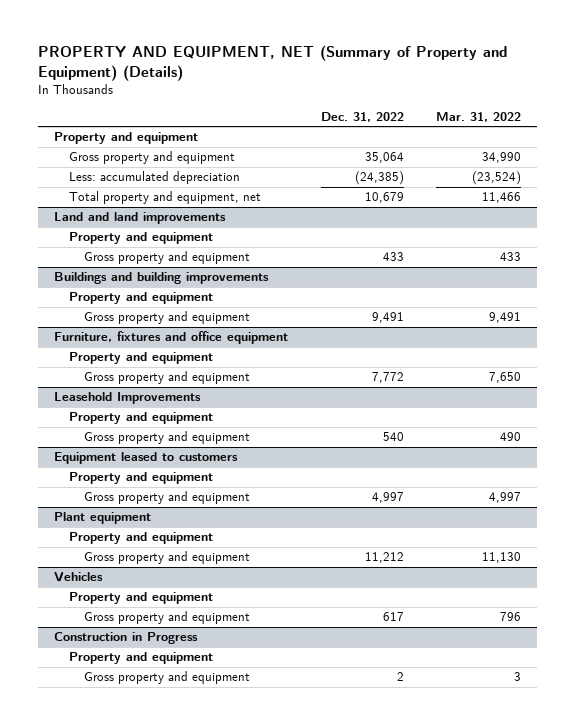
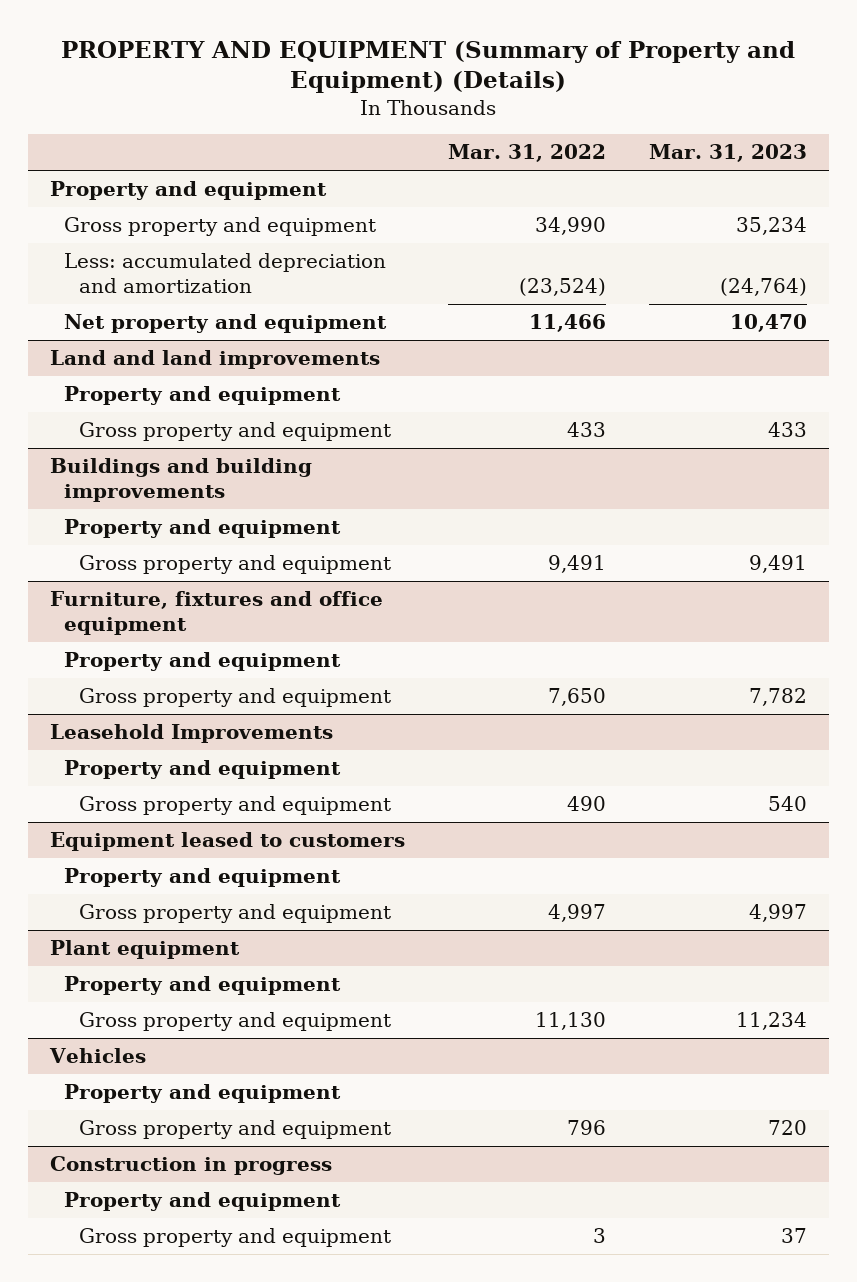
[37,45,507,81] PROPERTY AND EQUIPMENT, NET (Summary of Property and Equipment) (Details) -> [61,41,796,94] PROPERTY AND EQUIPMENT (Summary of Property and Equipment) (Details)
[320,111,404,122] Dec. 31, 2022 -> none
none -> [649,144,808,163] Mar. 31, 2023
[69,171,241,185] Less: accumulated depreciation -> [64,253,387,293] Less: accumulated depreciation and amortization
[69,191,262,205] Total property and equipment, net -> [64,314,388,334] Net property and equipment
[54,632,199,645] Construction in Progress -> [49,1156,332,1176] Construction in progress

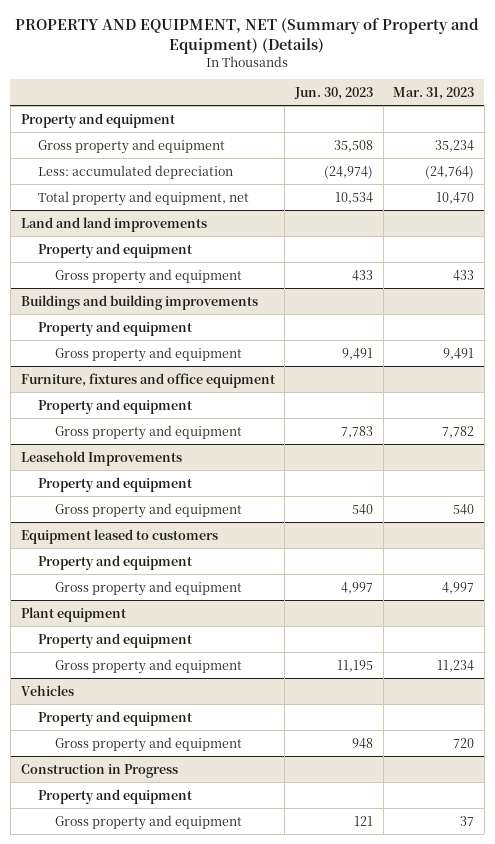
[61,41,796,94] PROPERTY AND EQUIPMENT (Summary of Property and Equipment) (Details) -> [15,18,480,54] PROPERTY AND EQUIPMENT, NET (Summary of Property and Equipment) (Details)
[447,144,606,163] Mar. 31, 2022 -> none
none -> [293,87,373,101] Jun. 30, 2023
[64,253,387,293] Less: accumulated depreciation and amortization -> [38,164,234,179] Less: accumulated depreciation
[64,314,388,334] Net property and equipment -> [38,190,250,206] Total property and equipment, net
[49,1156,332,1176] Construction in progress -> [20,763,178,778] Construction in Progress

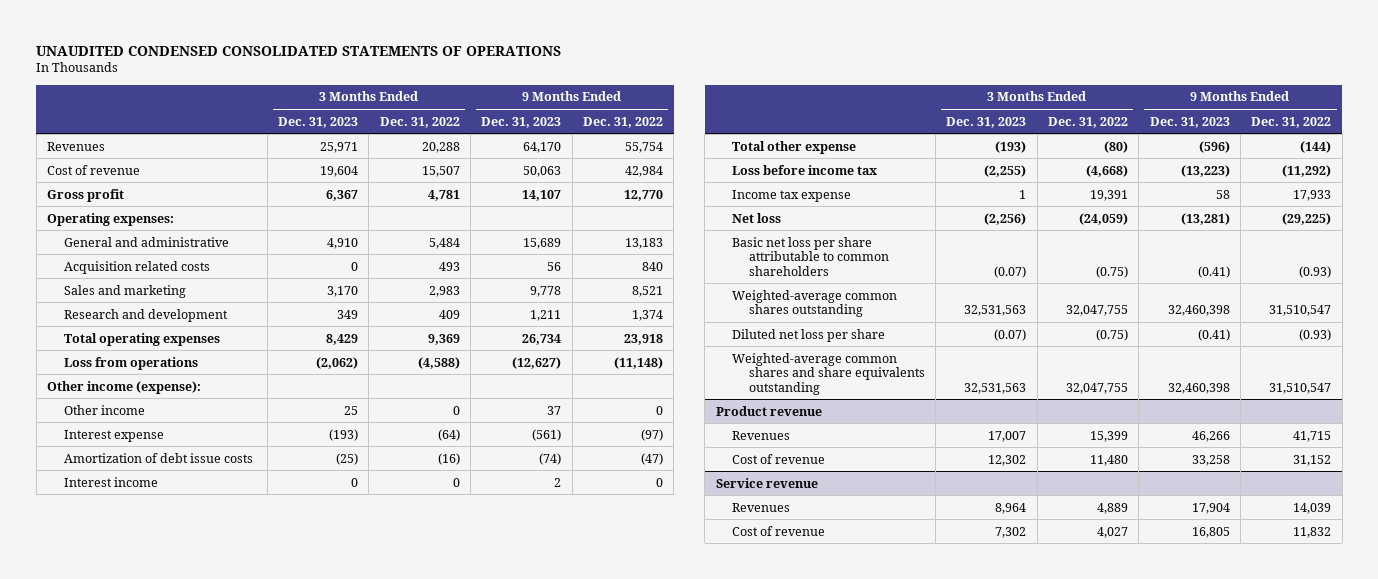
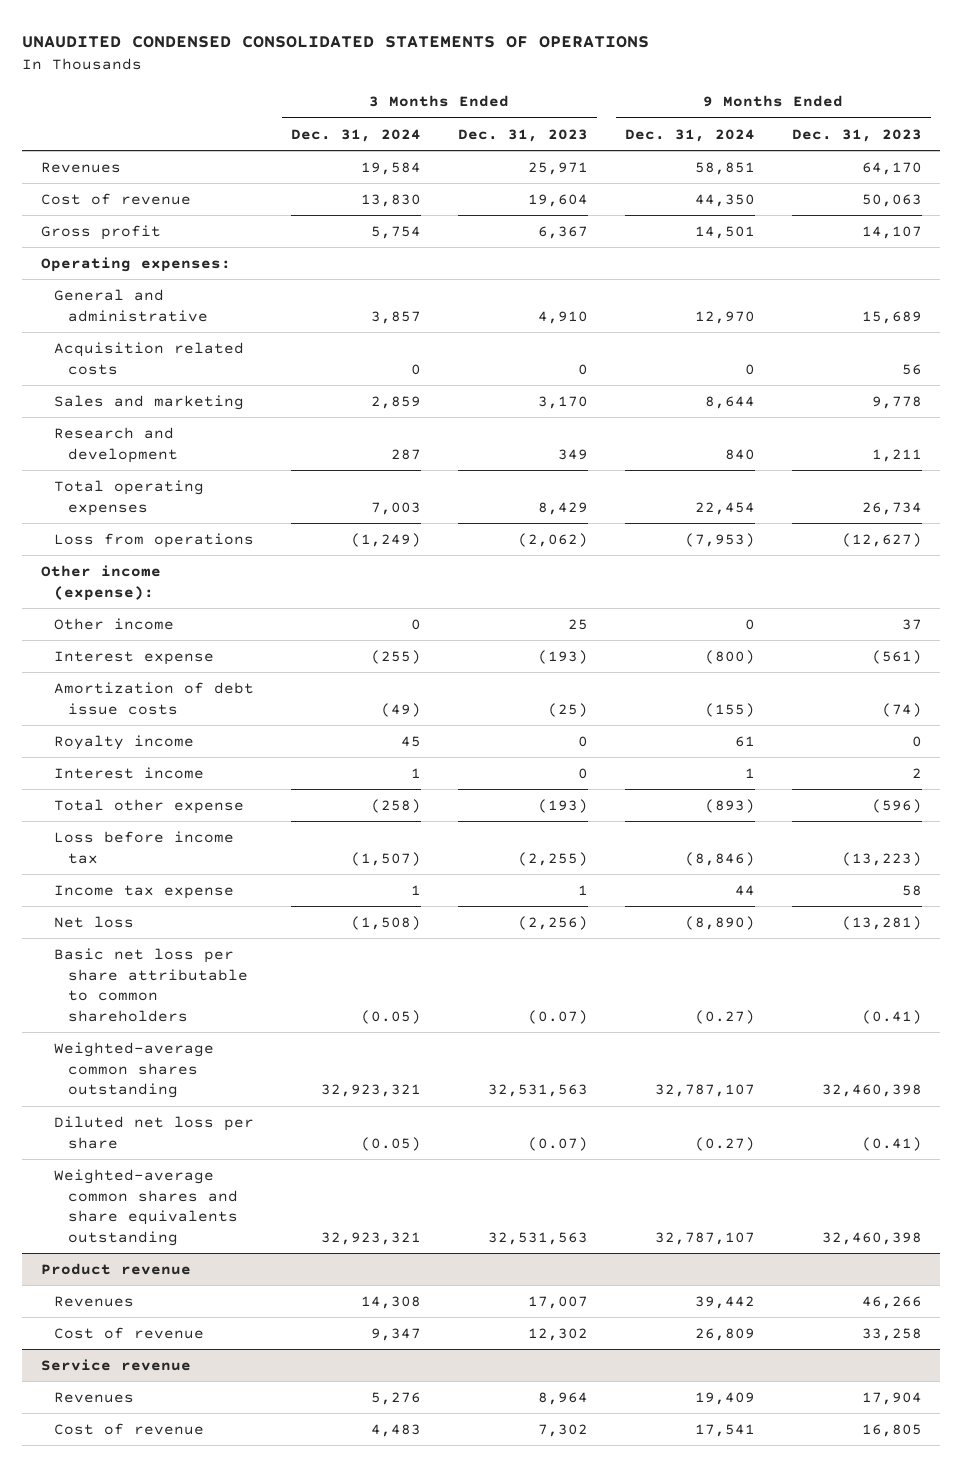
[379,116,460,128] Dec. 31, 2022 -> none
[582,116,663,128] Dec. 31, 2022 -> none
none -> [291,128,422,142] Dec. 31, 2024
none -> [624,128,755,142] Dec. 31, 2024
none -> [54,734,195,750] Royalty income

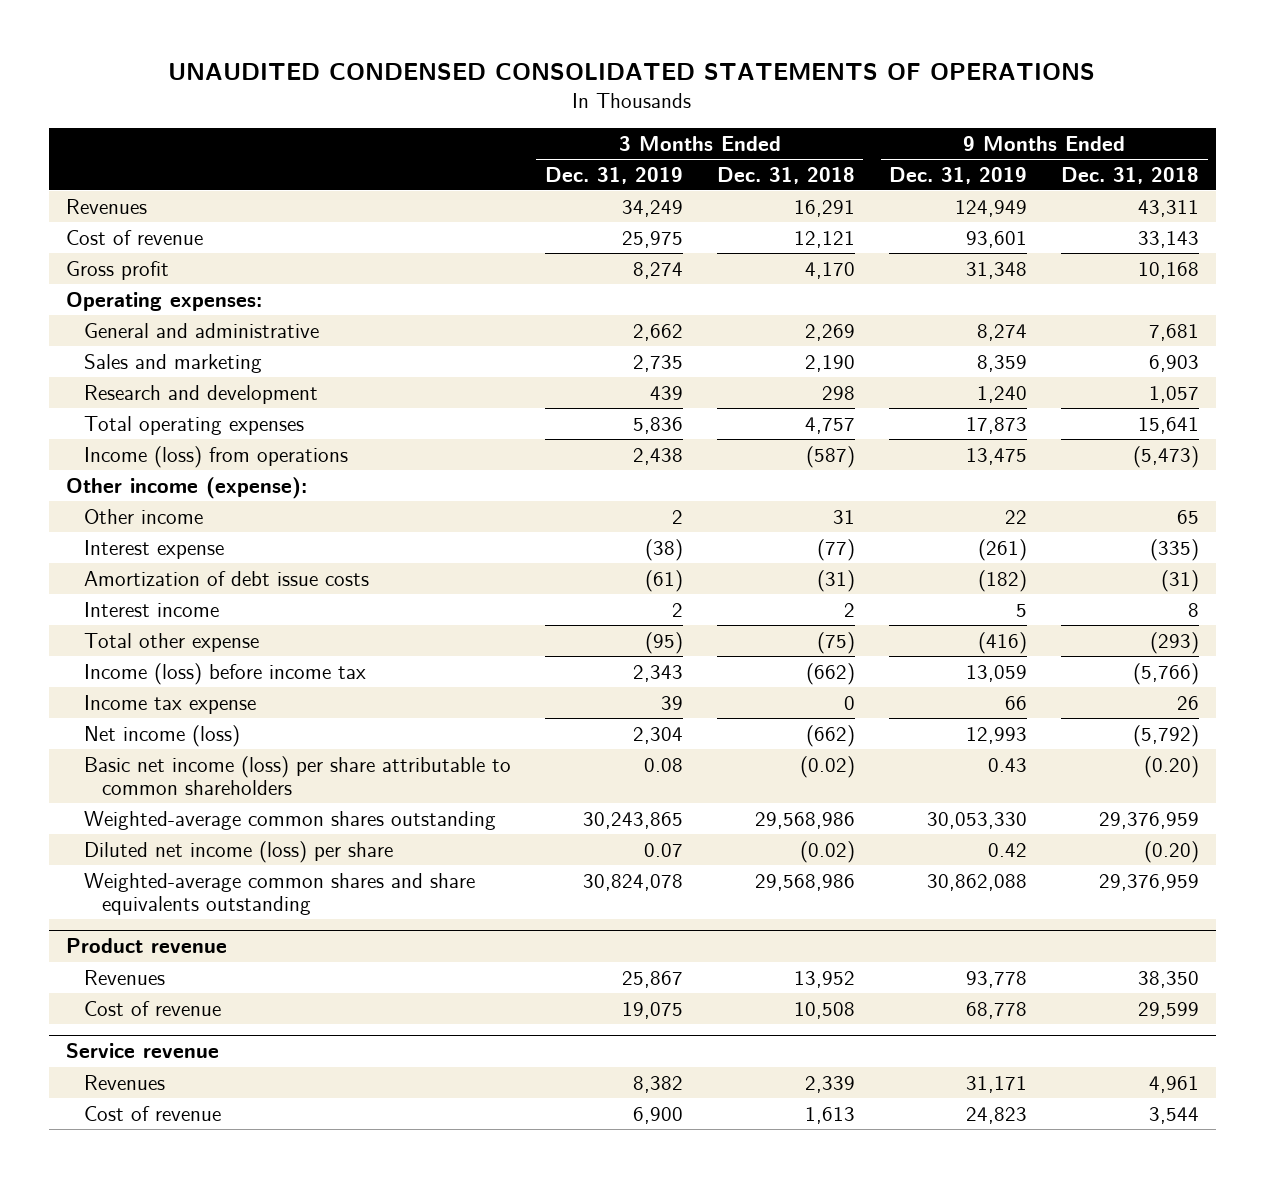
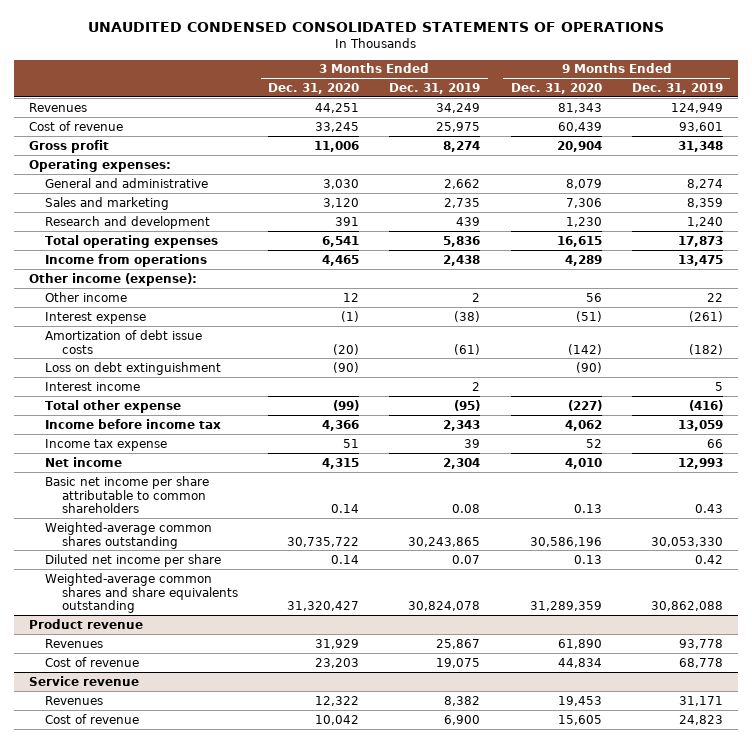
[716,166,855,184] Dec. 31, 2018 -> none
[1061,166,1200,184] Dec. 31, 2018 -> none
none -> [268,82,360,94] Dec. 31, 2020
none -> [510,82,602,94] Dec. 31, 2020
[83,445,348,468] Income (loss) from operations -> [45,253,208,267] Income from operations
none -> [45,361,222,375] Loss on debt extinguishment
[83,662,366,685] Income (loss) before income tax -> [45,418,222,429] Income before income tax
[83,724,240,747] Net income (loss) -> [45,456,123,467] Net income
[83,755,511,796] Basic net income (loss) per share attributable to common shareholders -> [45,475,210,514] Basic net income per share attributable to common shareholders
[83,840,393,863] Diluted net income (loss) per share -> [45,553,222,567] Diluted net income per share

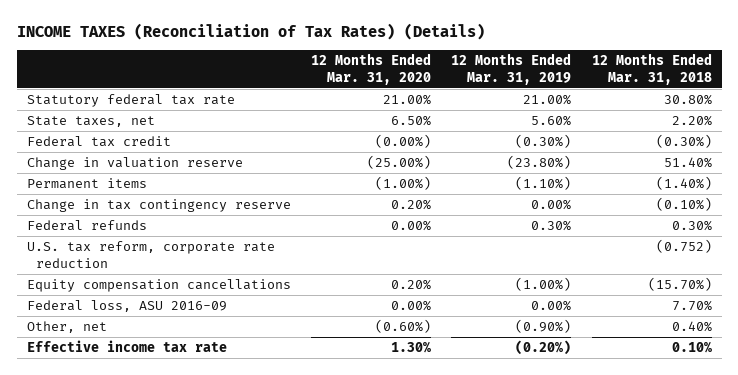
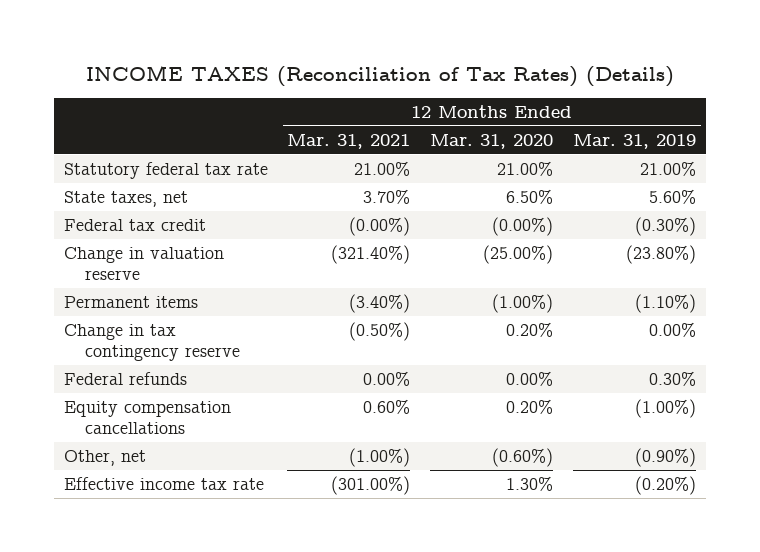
[591,52,712,85] 12 Months Ended Mar. 31, 2018 -> none
none -> [287,133,411,149] Mar. 31, 2021
[26,241,275,269] U.S. tax reform, corporate rate reduction -> none
[26,300,227,313] Federal loss, ASU 2016-09 -> none

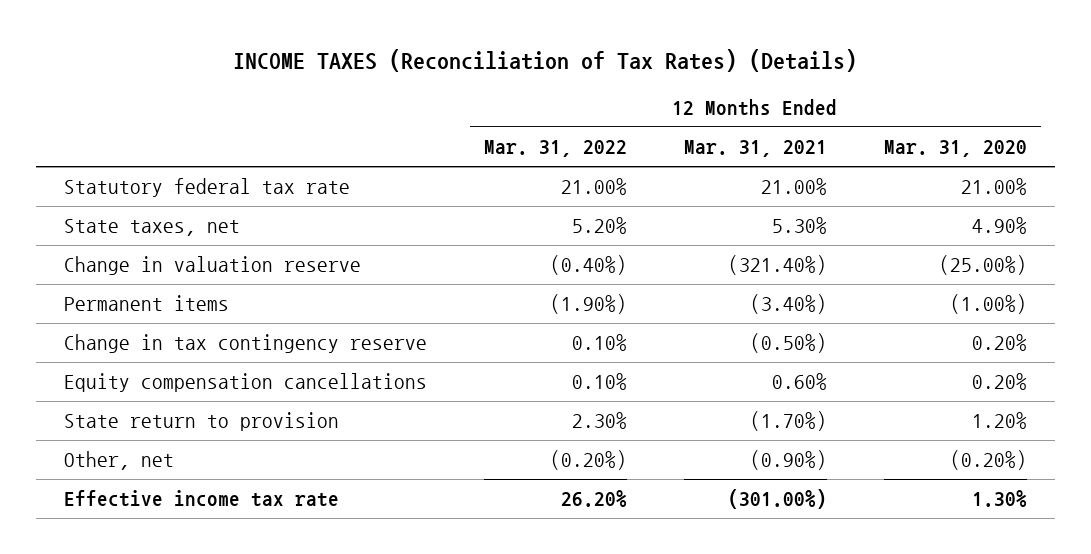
[572,133,696,149] Mar. 31, 2019 -> none
none -> [484,140,628,158] Mar. 31, 2022
[63,218,206,231] Federal tax credit -> none
[363,188,411,204] 3.70% -> [771,217,827,235] 5.30%
[506,188,554,204] 6.50% -> [971,217,1027,235] 4.90%
[63,371,187,385] Federal refunds -> none
none -> [64,412,340,432] State return to provision
[349,447,411,467] (1.00%) -> [749,450,827,471] (0.90%)
[492,447,554,467] (0.60%) -> [949,450,1027,471] (0.20%)

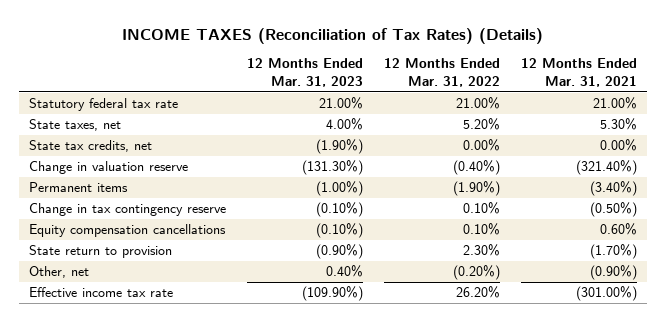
[883,140,1027,158] Mar. 31, 2020 -> none
none -> [246,58,363,88] 12 Months Ended Mar. 31, 2023
none -> [29,140,153,153] State tax credits, net

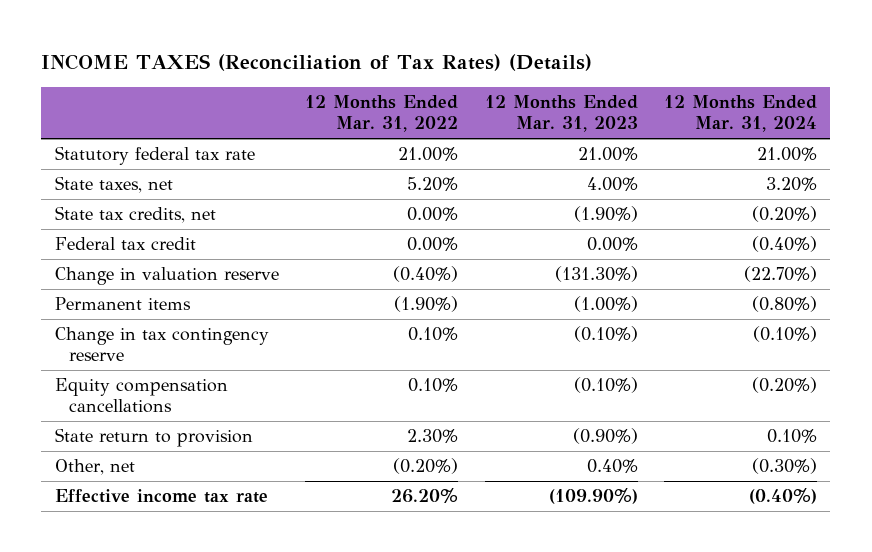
[520,58,637,88] 12 Months Ended Mar. 31, 2021 -> none
none -> [664,95,818,133] 12 Months Ended Mar. 31, 2024
none -> [54,237,196,251] Federal tax credit

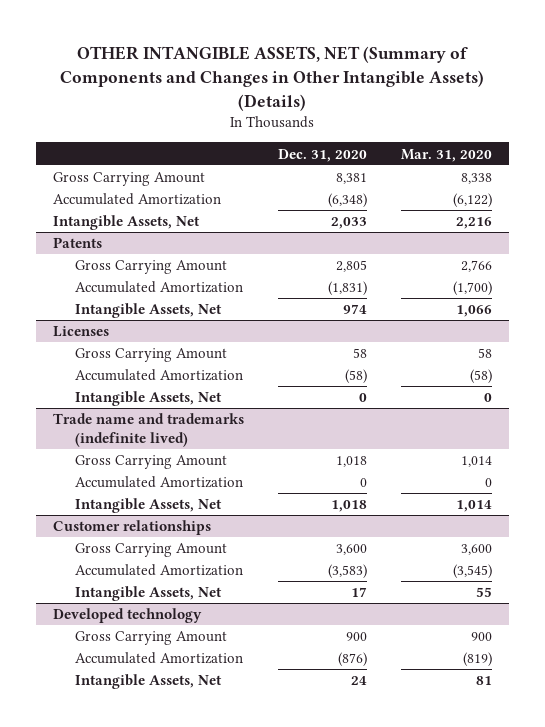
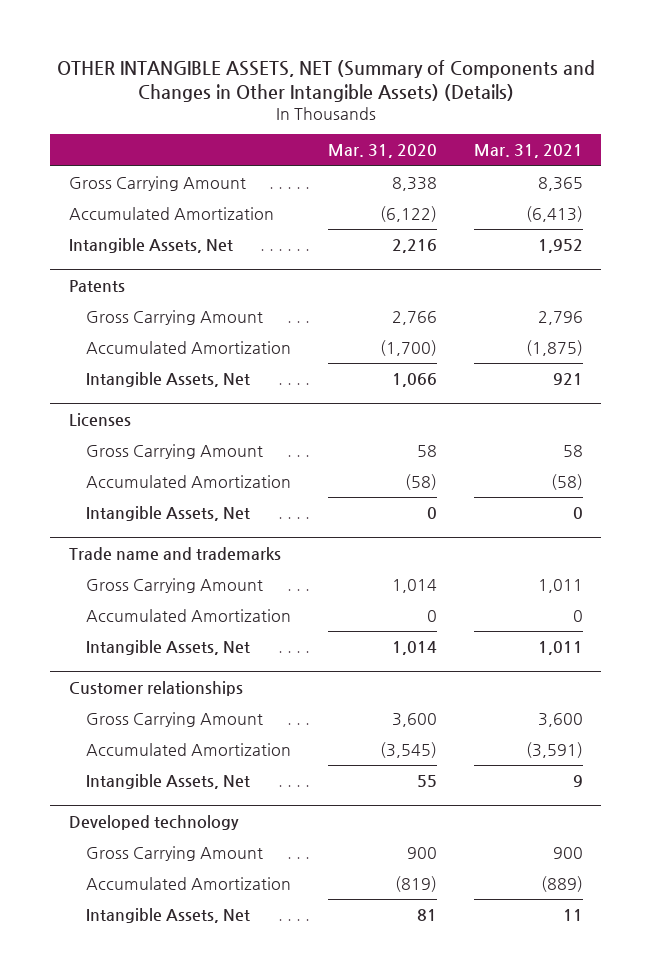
[277,148,367,162] Dec. 31, 2020 -> none
none -> [473,144,583,159] Mar. 31, 2021
[52,413,244,447] Trade name and trademarks (indefinite lived) -> [68,546,281,560] Trade name and trademarks

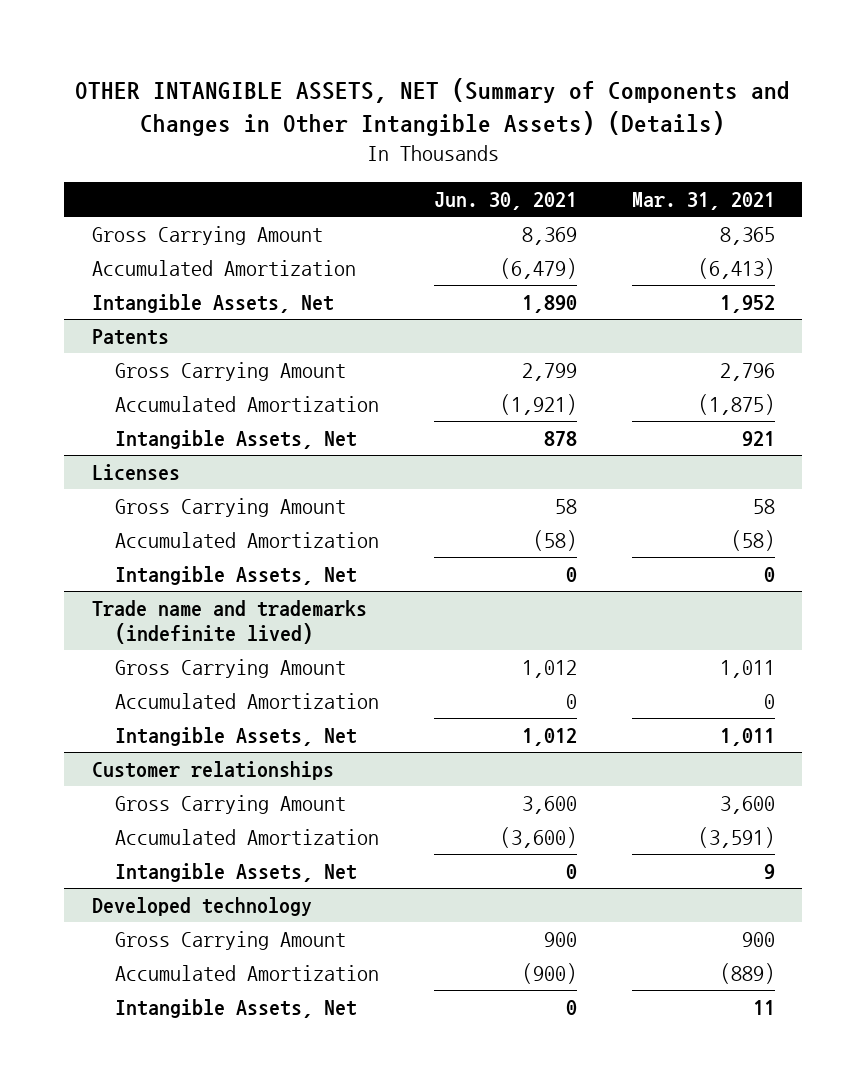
[328,144,438,159] Mar. 31, 2020 -> none
none -> [434,191,578,210] Jun. 30, 2021
[68,546,281,560] Trade name and trademarks -> [91,600,367,644] Trade name and trademarks (indefinite lived)

